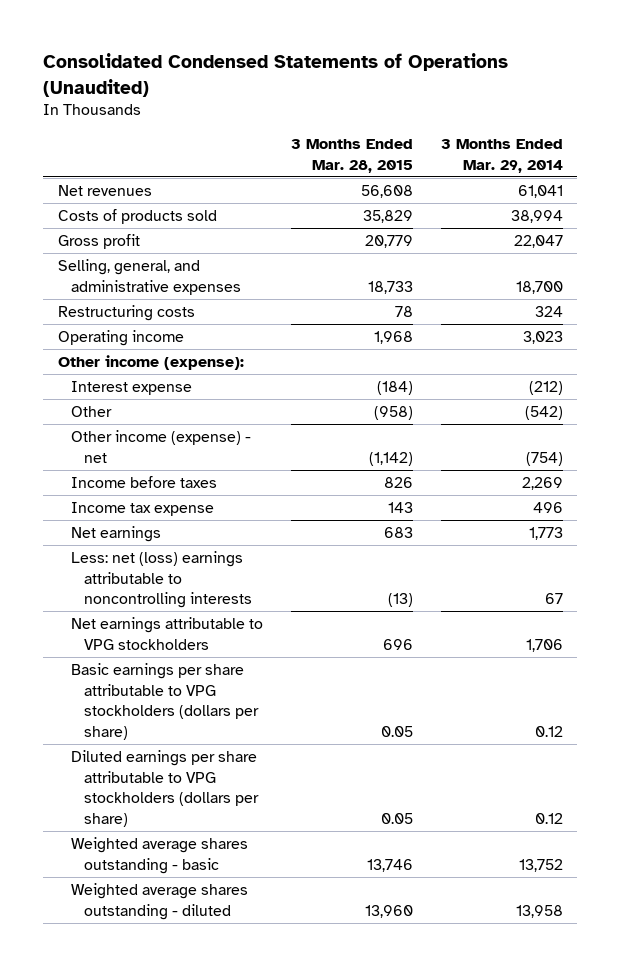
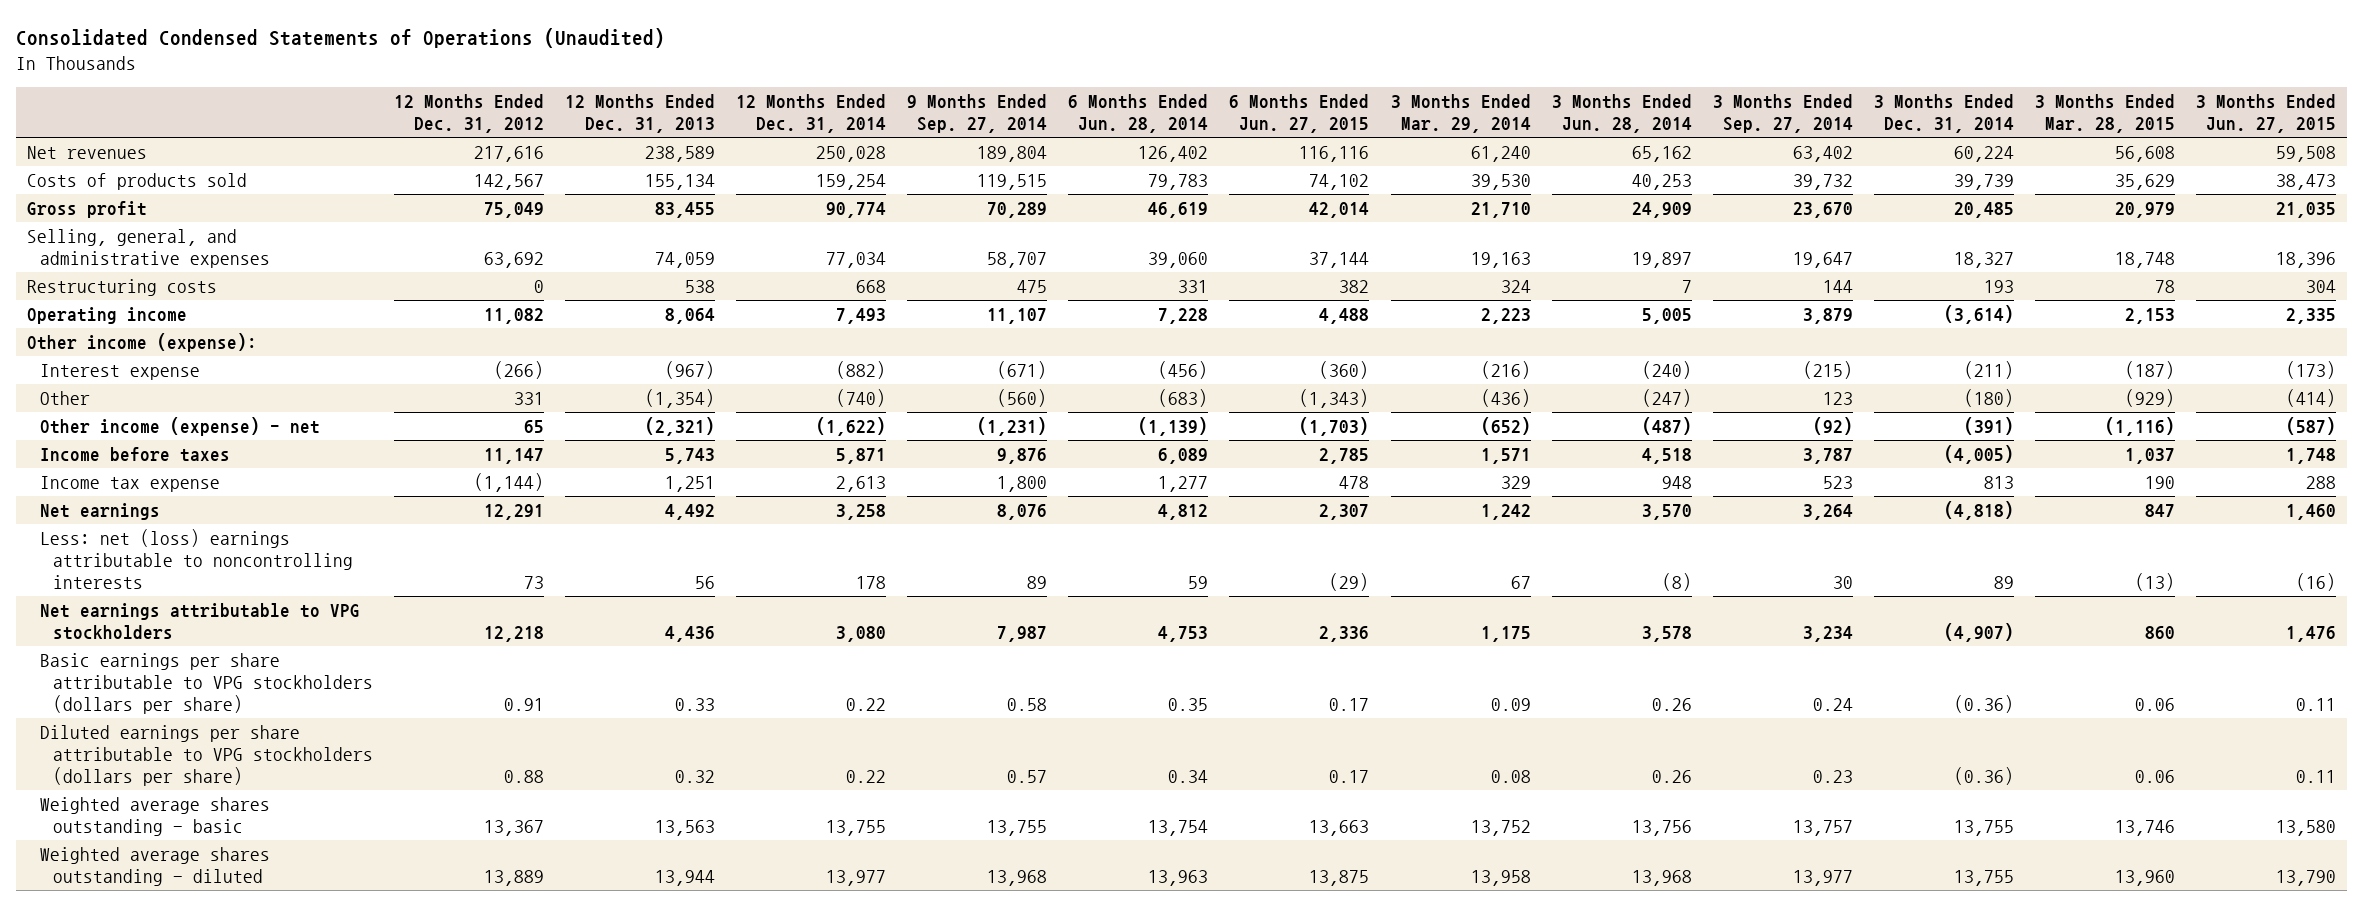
none -> [393,94,544,134] 12 Months Ended Dec. 31, 2012
none -> [564,94,715,134] 12 Months Ended Dec. 31, 2013
none -> [736,94,887,134] 12 Months Ended Dec. 31, 2014
none -> [907,94,1048,134] 9 Months Ended Sep. 27, 2014
none -> [1068,94,1209,134] 6 Months Ended Jun. 28, 2014
none -> [1229,94,1370,134] 6 Months Ended Jun. 27, 2015
none -> [1551,94,1692,134] 3 Months Ended Jun. 28, 2014
none -> [1712,94,1853,134] 3 Months Ended Sep. 27, 2014
none -> [1874,94,2015,134] 3 Months Ended Dec. 31, 2014
none -> [2196,94,2337,134] 3 Months Ended Jun. 27, 2015
[518,184,564,198] 61,041 -> [1470,145,1531,162] 61,240
[362,209,413,223] 35,829 -> [2115,173,2176,190] 35,629
[511,209,564,223] 38,994 -> [1470,173,1531,190] 39,530
[364,234,413,248] 20,779 -> [2115,201,2176,218] 20,979
[514,234,564,248] 22,047 -> [1470,201,1531,218] 21,710
[367,280,413,294] 18,733 -> [2115,251,2176,268] 18,748
[516,280,564,294] 18,700 -> [1470,251,1531,268] 19,163
[373,330,413,344] 1,968 -> [2125,307,2176,324] 2,153
[523,330,564,344] 3,023 -> [1480,307,1531,324] 2,223
[376,380,413,395] (184) -> [2125,360,2176,379] (187)
[529,380,564,395] (212) -> [1480,360,1531,379] (216)
[373,405,413,420] (958) -> [2125,388,2176,407] (929)
[525,405,564,420] (542) -> [1480,388,1531,407] (436)
[368,451,413,466] (1,142) -> [2105,416,2176,436] (1,116)
[526,451,564,466] (754) -> [1480,416,1531,435] (652)
[383,476,413,488] 826 -> [2125,447,2176,464] 1,037
[522,476,564,490] 2,269 -> [1480,447,1531,464] 1,571
[387,501,413,513] 143 -> [2145,475,2176,489] 190
[533,501,564,513] 496 -> [1500,475,1531,489] 329
[383,526,413,538] 683 -> [2145,503,2176,517] 847
[529,526,564,540] 1,773 -> [1480,503,1531,520] 1,242
[382,638,413,650] 696 -> [2145,625,2176,639] 860
[526,638,564,652] 1,706 -> [1480,625,1531,642] 1,175
[380,725,413,737] 0.05 -> [2135,697,2176,711] 0.06
[535,725,564,737] 0.12 -> [1490,697,1531,711] 0.09
[380,812,413,824] 0.05 -> [2135,769,2176,783] 0.06
[535,812,564,824] 0.12 -> [1490,769,1531,783] 0.08

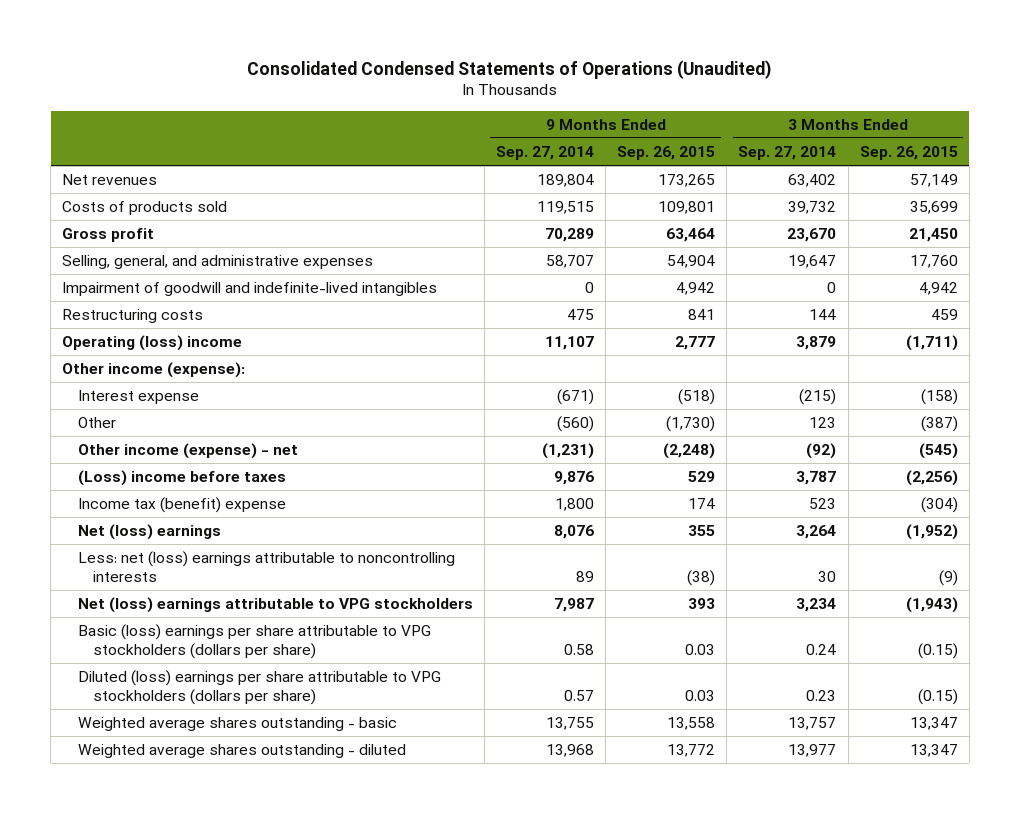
[393,94,544,134] 12 Months Ended Dec. 31, 2012 -> none
[564,94,715,134] 12 Months Ended Dec. 31, 2013 -> none
[736,94,887,134] 12 Months Ended Dec. 31, 2014 -> none
[1068,94,1209,134] 6 Months Ended Jun. 28, 2014 -> none
[1229,94,1370,134] 6 Months Ended Jun. 27, 2015 -> none
[1390,94,1531,134] 3 Months Ended Mar. 29, 2014 -> none
[1551,94,1692,134] 3 Months Ended Jun. 28, 2014 -> none
[1874,94,2015,134] 3 Months Ended Dec. 31, 2014 -> none
[2035,94,2176,134] 3 Months Ended Mar. 28, 2015 -> none
[2196,94,2337,134] 3 Months Ended Jun. 27, 2015 -> none
none -> [617,145,716,160] Sep. 26, 2015
none -> [859,145,958,160] Sep. 26, 2015
none -> [62,282,438,297] Impairment of goodwill and indefinite-lived intangibles
[26,306,187,324] Operating income -> [62,335,243,352] Operating (loss) income
[39,446,230,462] Income before taxes -> [77,470,286,487] (Loss) income before taxes
[39,475,220,492] Income tax expense -> [77,497,286,514] Income tax (benefit) expense
[39,502,160,520] Net earnings -> [77,524,221,541] Net (loss) earnings
[39,602,360,640] Net earnings attributable to VPG stockholders -> [77,597,473,614] Net (loss) earnings attributable to VPG stockholders
[39,652,373,714] Basic earnings per share attributable to VPG stockholders (dollars per share) -> [77,624,431,659] Basic (loss) earnings per share attributable to VPG stockholders (dollars per share)
[39,724,373,786] Diluted earnings per share attributable to VPG stockholders (dollars per share) -> [77,670,441,705] Diluted (loss) earnings per share attributable to VPG stockholders (dollars per share)

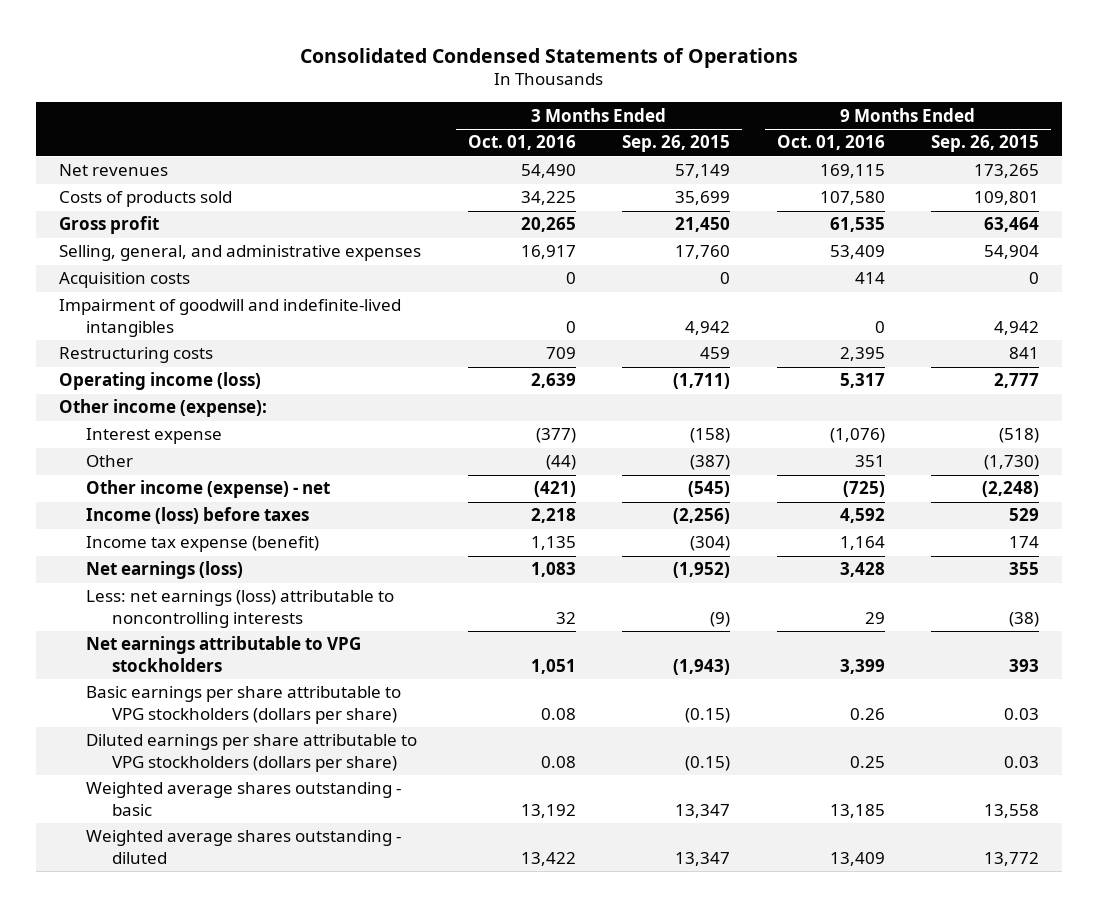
[247,59,773,79] Consolidated Condensed Statements of Operations (Unaudited) -> [300,47,799,68] Consolidated Condensed Statements of Operations
[496,145,595,160] Sep. 27, 2014 -> none
[738,145,837,160] Sep. 27, 2014 -> none
none -> [467,135,576,151] Oct. 01, 2016
none -> [776,135,885,151] Oct. 01, 2016
none -> [59,272,191,289] Acquisition costs
[62,335,243,352] Operating (loss) income -> [59,372,262,391] Operating income (loss)
[77,470,286,487] (Loss) income before taxes -> [85,507,309,525] Income (loss) before taxes
[77,497,286,514] Income tax (benefit) expense -> [85,536,319,553] Income tax expense (benefit)
[77,524,221,541] Net (loss) earnings -> [85,561,243,580] Net earnings (loss)
[77,551,455,582] Less: net (loss) earnings attributable to noncontrolling interests -> [85,590,394,628] Less: net earnings (loss) attributable to noncontrolling interests
[77,597,473,614] Net (loss) earnings attributable to VPG stockholders -> [85,636,361,672] Net earnings attributable to VPG stockholders
[77,624,431,659] Basic (loss) earnings per share attributable to VPG stockholders (dollars per share) -> [85,686,401,724] Basic earnings per share attributable to VPG stockholders (dollars per share)
[77,670,441,705] Diluted (loss) earnings per share attributable to VPG stockholders (dollars per share) -> [85,734,417,772] Diluted earnings per share attributable to VPG stockholders (dollars per share)

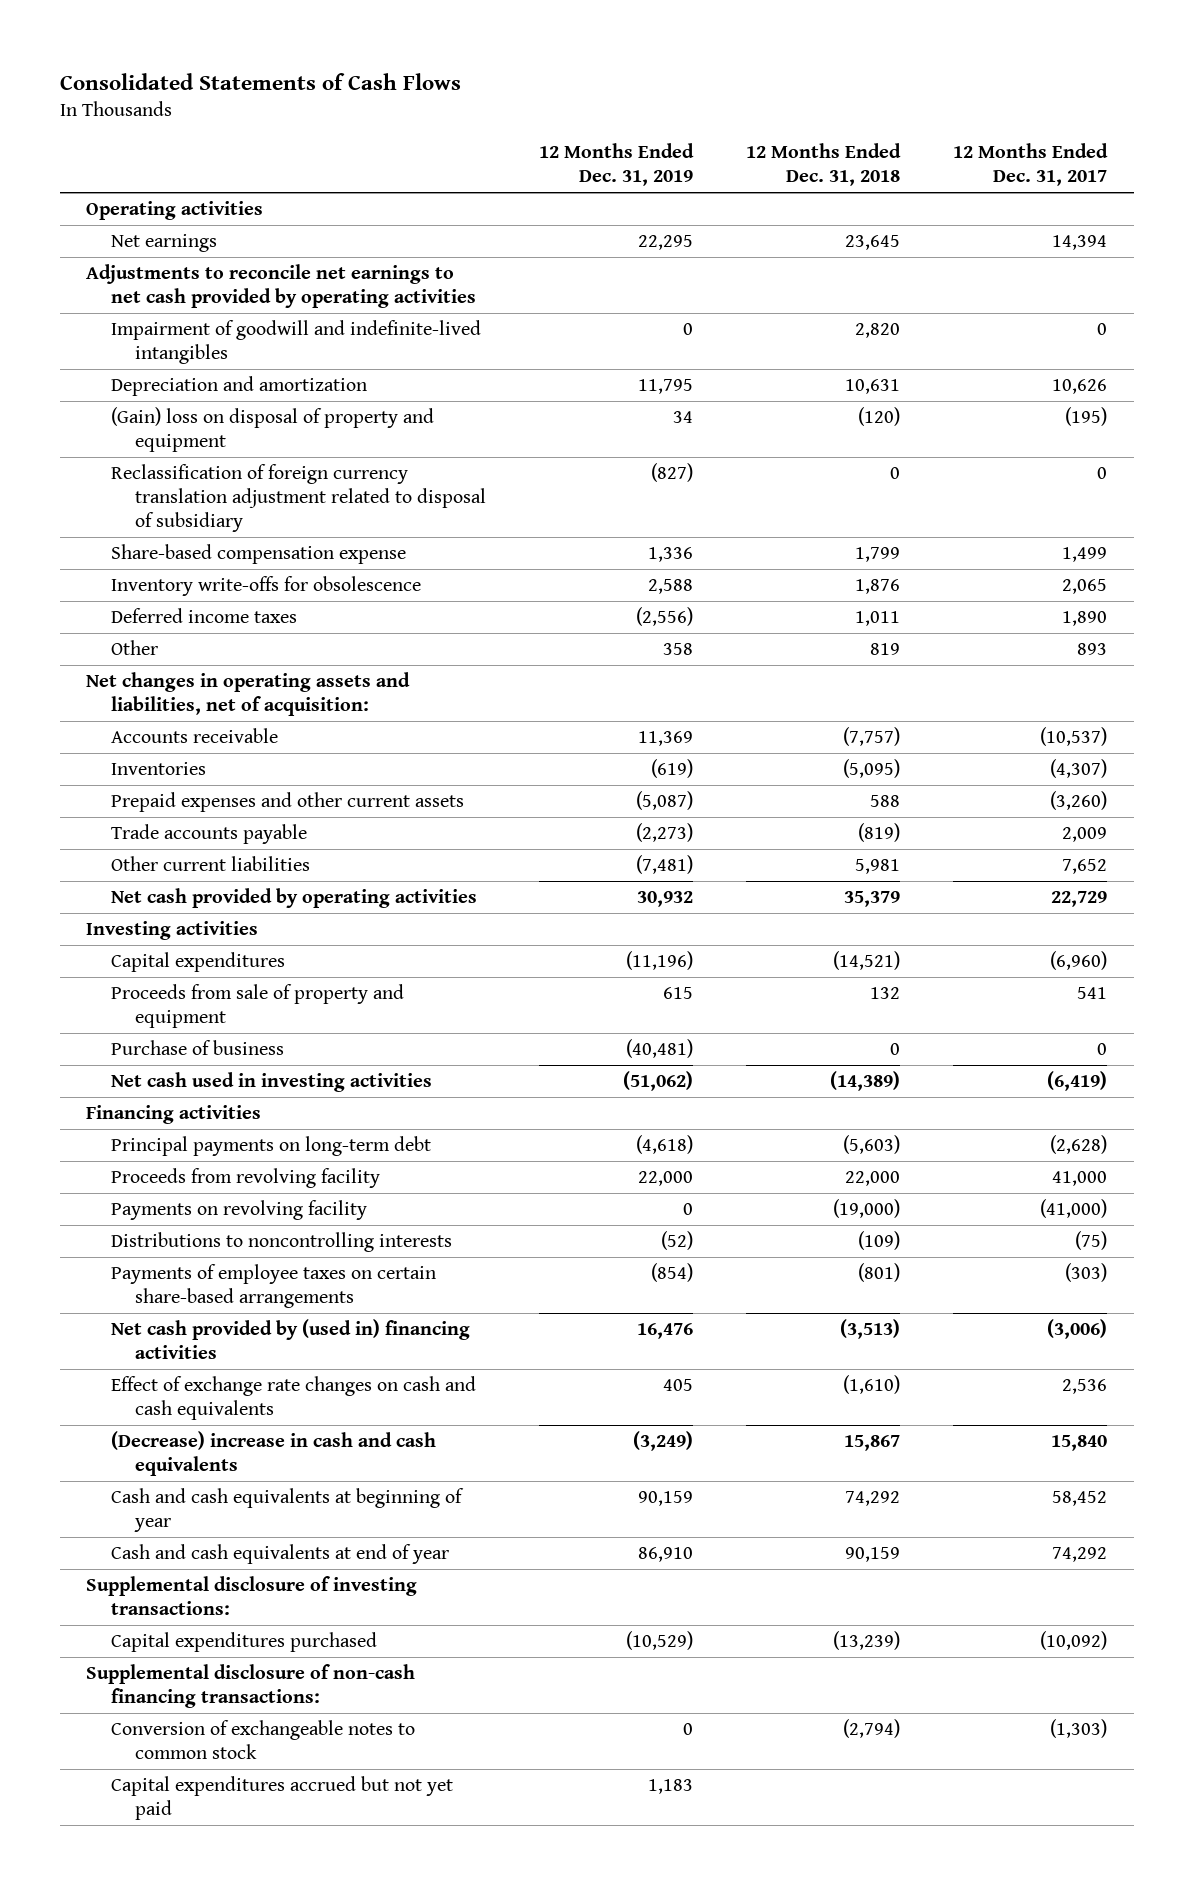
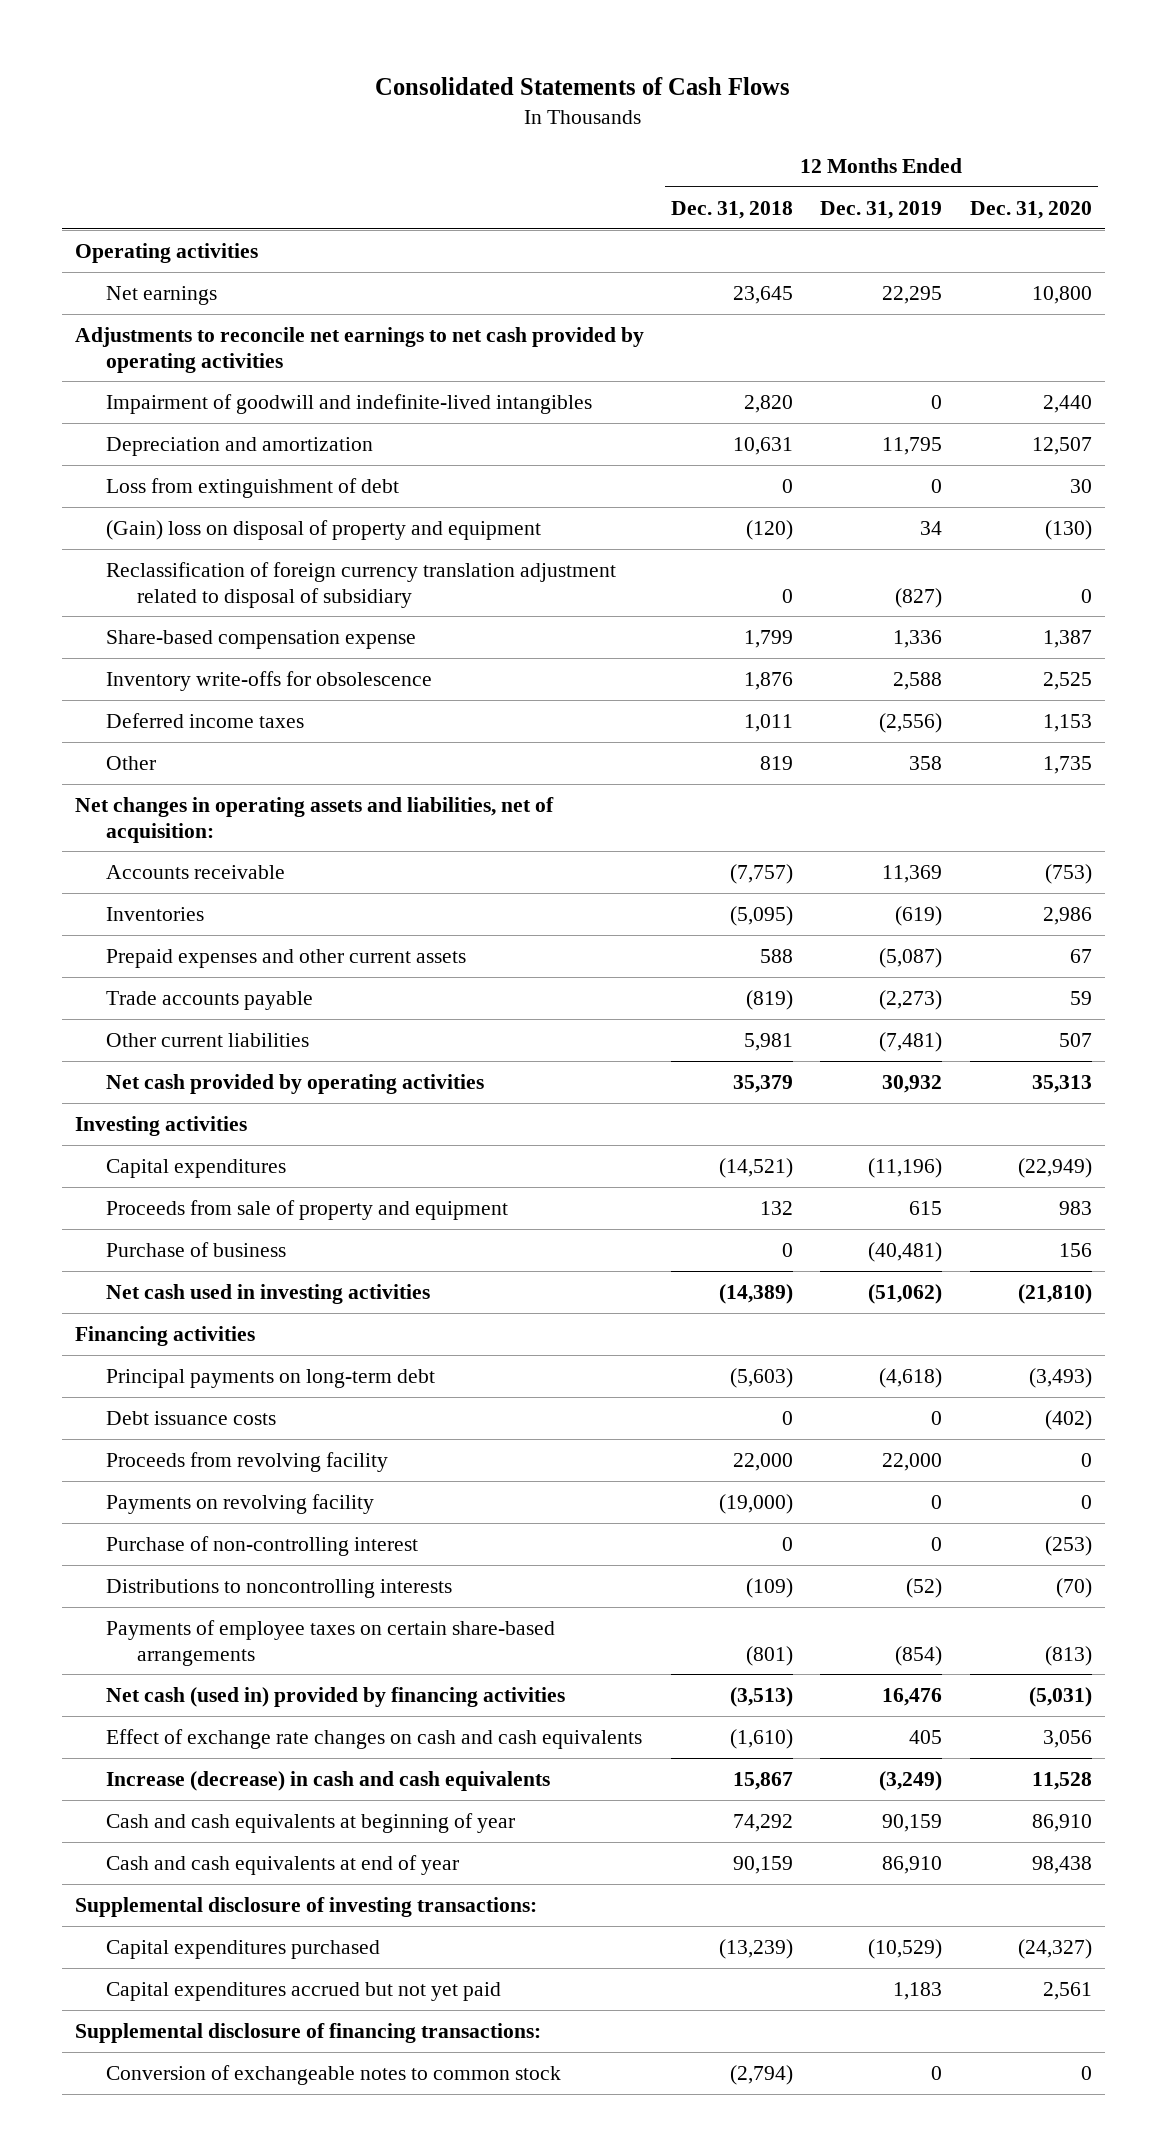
[953,143,1109,187] 12 Months Ended Dec. 31, 2017 -> none
none -> [969,200,1092,219] Dec. 31, 2020
none -> [105,477,399,498] Loss from extinguishment of debt
none -> [105,1410,276,1425] Debt issuance costs
none -> [105,1535,418,1556] Purchase of non-controlling interest
[110,1319,470,1360] Net cash provided by (used in) financing activities -> [105,1686,565,1707] Net cash (used in) provided by financing activities
[110,1431,436,1477] (Decrease) increase in cash and cash equivalents -> [105,1770,550,1791] Increase (decrease) in cash and cash equivalents
[86,1664,416,1709] Supplemental disclosure of non-cash financing transactions: -> none
none -> [75,2022,542,2043] Supplemental disclosure of financing transactions:
[110,1720,415,1760] Conversion of exchangeable notes to common stock -> [105,2064,561,2085] Conversion of exchangeable notes to common stock

